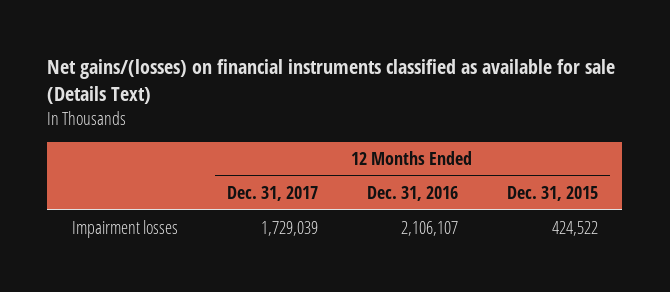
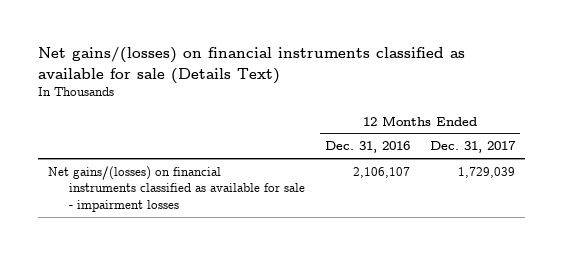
[506,185,598,201] Dec. 31, 2015 -> none
[71,220,178,239] Impairment losses -> [48,165,305,213] Net gains/(losses) on financial instruments classified as available for sale - impairment losses

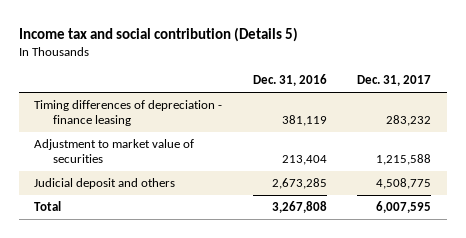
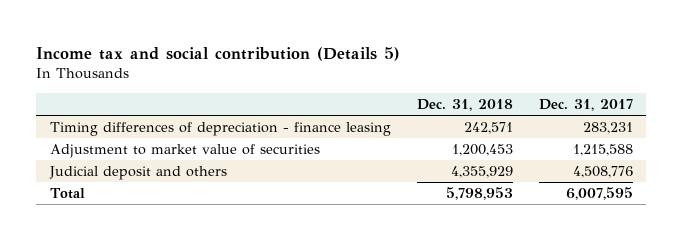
[252,74,327,87] Dec. 31, 2016 -> none
none -> [416,99,513,112] Dec. 31, 2018
[386,115,432,127] 283,232 -> [582,122,633,135] 283,231
[376,178,432,190] 4,508,775 -> [572,166,633,179] 4,508,776

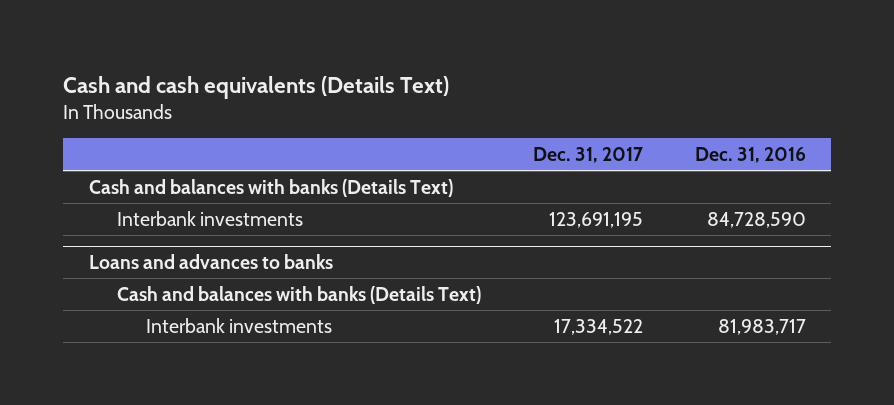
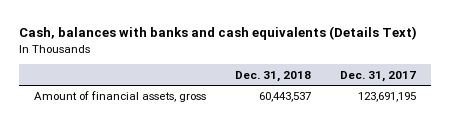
[62,75,449,99] Cash and cash equivalents (Details Text) -> [19,26,418,41] Cash, balances with banks and cash equivalents (Details Text)
[694,146,806,163] Dec. 31, 2016 -> none
none -> [235,70,312,82] Dec. 31, 2018
[88,178,453,197] Cash and balances with banks (Details Text) -> none
[88,254,333,270] Loans and advances to banks -> none
[117,285,482,304] Cash and balances with banks (Details Text) -> none
[146,317,333,333] Interbank investments -> none
[117,210,304,226] Interbank investments -> [34,91,207,103] Amount of financial assets, gross

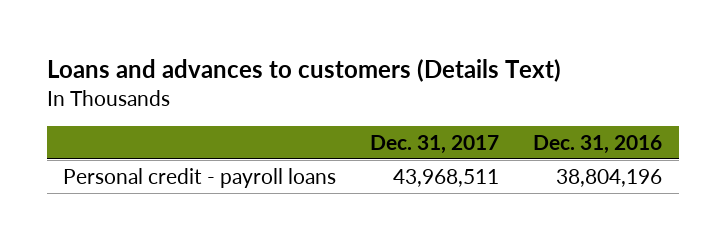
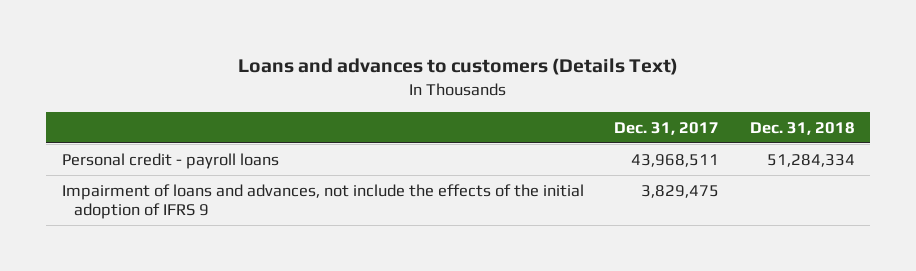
[532,134,662,154] Dec. 31, 2016 -> none
none -> [749,121,855,135] Dec. 31, 2018
none -> [61,183,584,220] Impairment of loans and advances, not include the effects of the initial adoption of IFRS 9

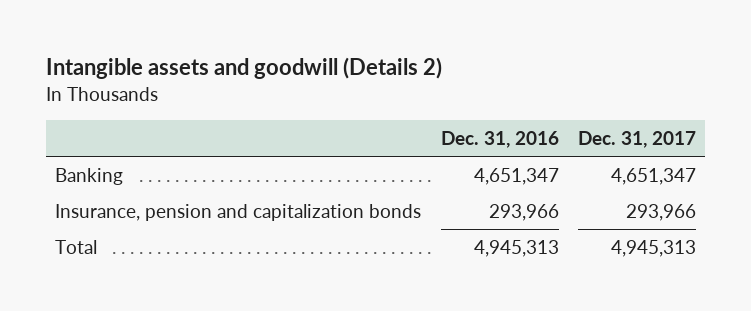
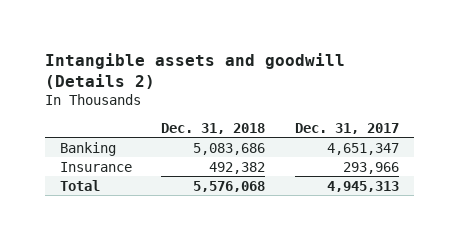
[440,131,559,149] Dec. 31, 2016 -> none
none -> [161,122,266,134] Dec. 31, 2018
[55,203,422,221] Insurance, pension and capitalization bonds -> [59,161,132,172] Insurance

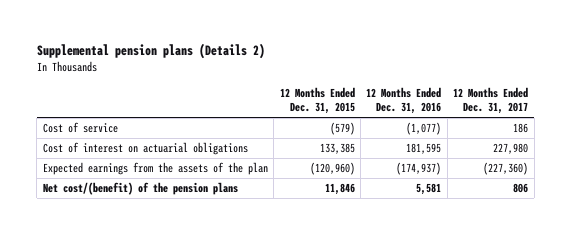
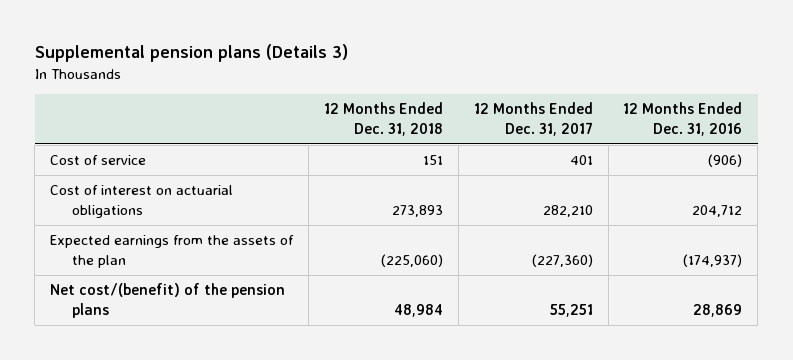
[36,42,265,59] Supplemental pension plans (Details 2) -> [34,44,348,63] Supplemental pension plans (Details 3)
[279,86,355,115] 12 Months Ended Dec. 31, 2015 -> none
none -> [323,102,443,136] 12 Months Ended Dec. 31, 2018
[406,122,442,136] (1,077) -> [708,154,743,168] (906)
[513,123,529,134] 186 -> [569,155,593,166] 401
[406,143,442,155] 181,595 -> [692,204,743,217] 204,712
[493,143,529,155] 227,980 -> [542,204,593,217] 282,210
[416,183,442,196] 5,581 -> [693,303,743,317] 28,869
[513,183,529,194] 806 -> [549,303,593,317] 55,251

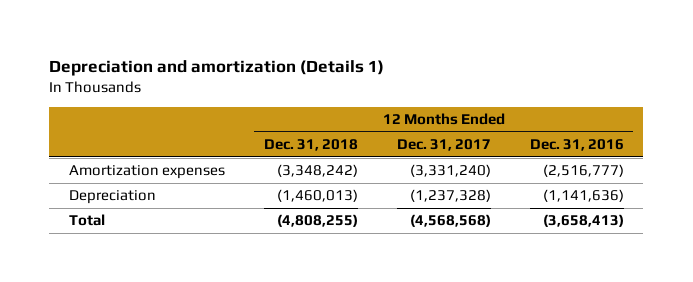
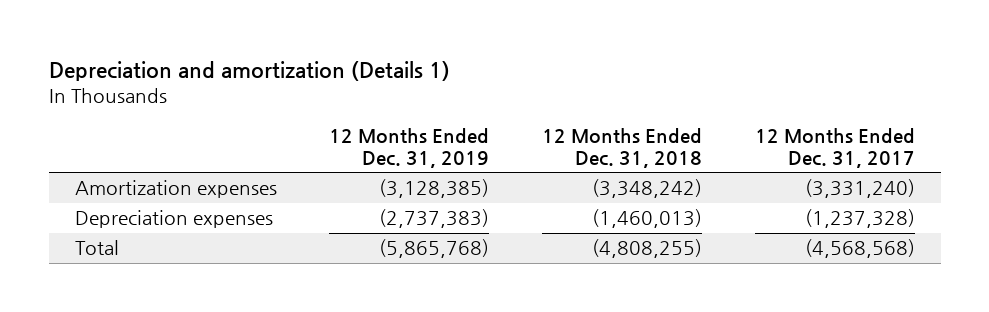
[529,139,624,152] Dec. 31, 2016 -> none
none -> [329,127,490,168] 12 Months Ended Dec. 31, 2019
[68,190,156,205] Depreciation -> [74,210,273,229] Depreciation expenses

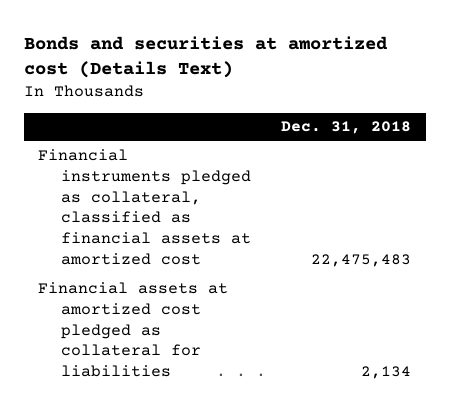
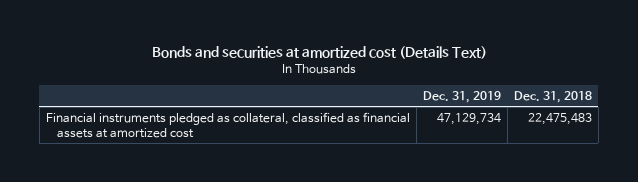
none -> [422,90,501,103] Dec. 31, 2019
[38,281,229,378] Financial assets at amortized cost pledged as collateral for liabilities -> none

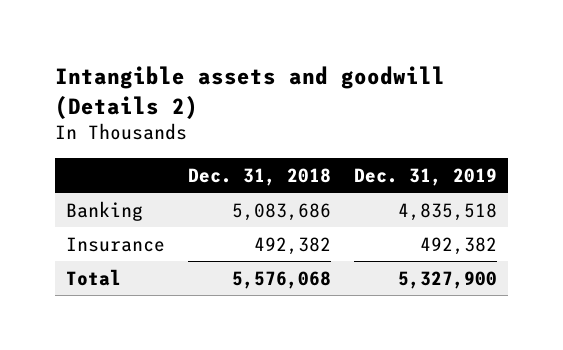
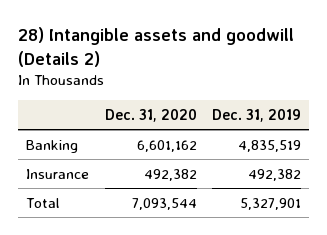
[54,66,445,119] Intangible assets and goodwill (Details 2) -> [18,27,295,67] 28) Intangible assets and goodwill (Details 2)
[187,167,331,186] Dec. 31, 2018 -> none
none -> [104,108,197,122] Dec. 31, 2020
[397,202,497,221] 4,835,518 -> [238,139,302,152] 4,835,519
[397,270,497,289] 5,327,900 -> [240,197,302,210] 5,327,901

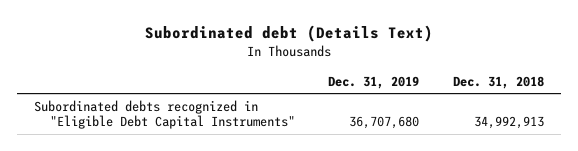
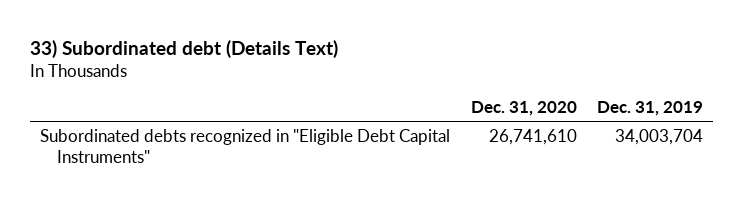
[144,24,433,42] Subordinated debt (Details Text) -> [29,40,338,59] 33) Subordinated debt (Details Text)
[452,75,544,89] Dec. 31, 2018 -> none
none -> [470,101,577,117] Dec. 31, 2020
[349,116,420,130] 36,707,680 -> [615,128,704,145] 34,003,704

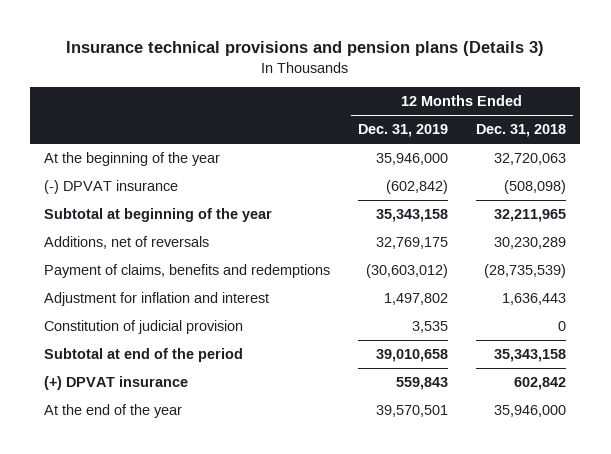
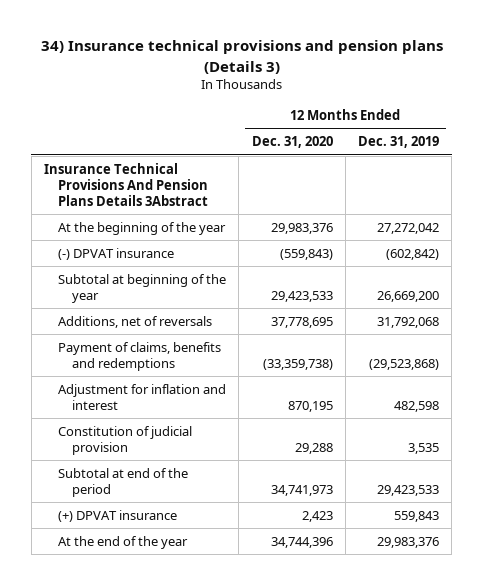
[66,40,545,56] Insurance technical provisions and pension plans (Details 3) -> [40,40,443,74] 34) Insurance technical provisions and pension plans (Details 3)
[476,124,567,138] Dec. 31, 2018 -> none
none -> [251,136,333,149] Dec. 31, 2020
none -> [44,162,208,206] Insurance Technical Provisions And Pension Plans Details 3Abstract
[376,153,449,166] 35,946,000 -> [377,222,440,234] 27,272,042
[376,209,449,223] 35,343,158 -> [377,290,440,302] 26,669,200
[376,237,449,250] 32,769,175 -> [377,316,440,328] 31,792,068
[366,264,449,279] (30,603,012) -> [369,358,440,370] (29,523,868)
[384,293,449,306] 1,497,802 -> [394,400,440,412] 482,598
[376,349,449,363] 39,010,658 -> [377,484,440,496] 29,423,533
[376,405,449,418] 39,570,501 -> [377,536,440,548] 29,983,376

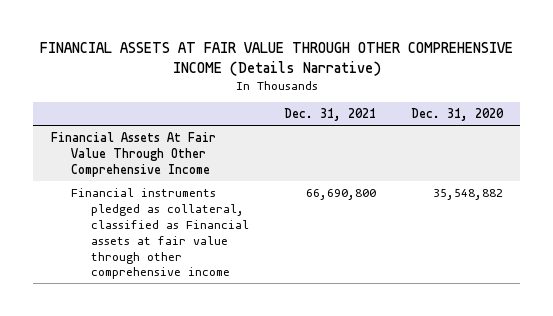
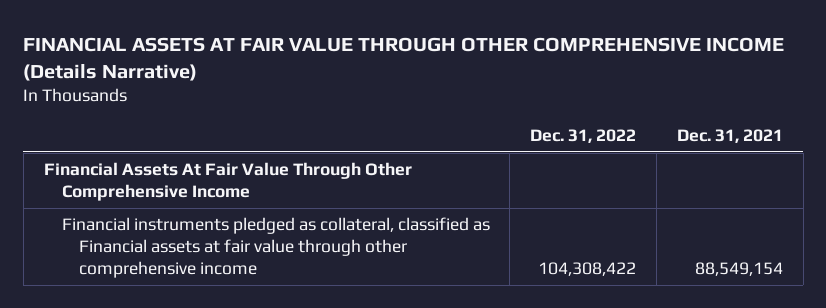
[410,108,504,122] Dec. 31, 2020 -> none
none -> [530,129,637,144] Dec. 31, 2022
[305,188,376,200] 66,690,800 -> [694,261,783,276] 88,549,154

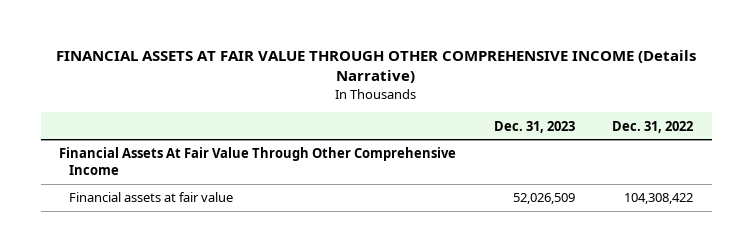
[676,129,783,144] Dec. 31, 2021 -> none
none -> [493,120,575,133] Dec. 31, 2023
[61,217,490,278] Financial instruments pledged as collateral, classified as Financial assets at fair value through other comprehensive income -> [69,192,234,203] Financial assets at fair value

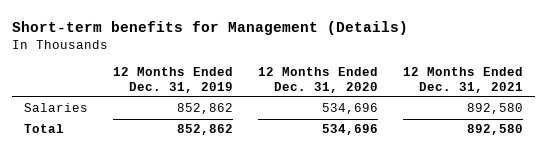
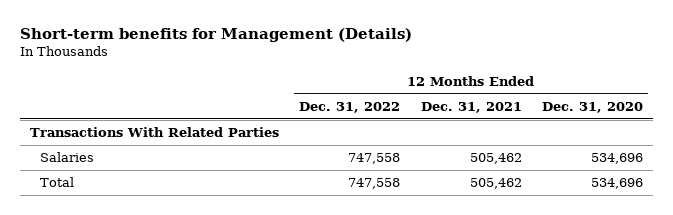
[113,66,234,93] 12 Months Ended Dec. 31, 2019 -> none
none -> [299,101,401,113] Dec. 31, 2022
none -> [29,127,279,138] Transactions With Related Parties
[467,103,524,115] 892,580 -> [469,153,522,165] 505,462
[467,124,524,136] 892,580 -> [469,178,522,190] 505,462

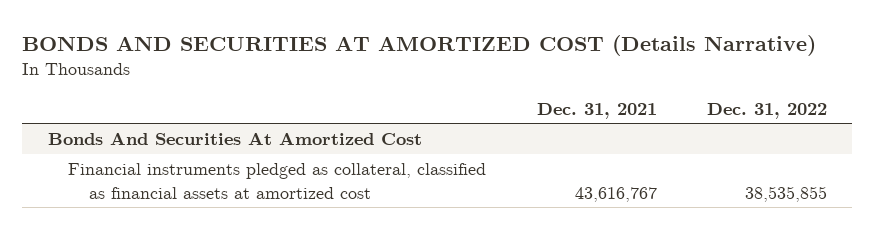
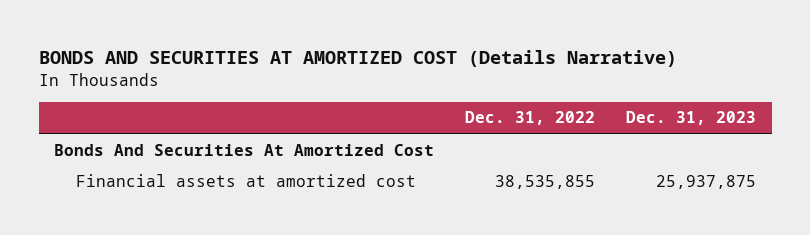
[536,102,657,119] Dec. 31, 2021 -> none
none -> [626,111,757,126] Dec. 31, 2023
[68,163,487,199] Financial instruments pledged as collateral, classified as financial assets at amortized cost -> [75,173,416,187] Financial assets at amortized cost

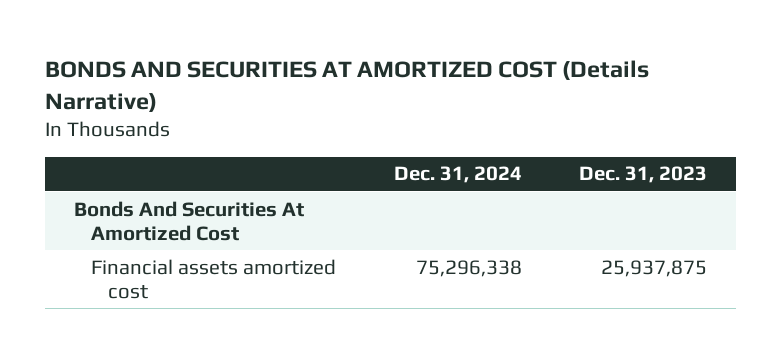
[465,111,596,126] Dec. 31, 2022 -> none
none -> [393,166,522,184] Dec. 31, 2024
[75,173,416,187] Financial assets at amortized cost -> [91,258,337,300] Financial assets amortized cost

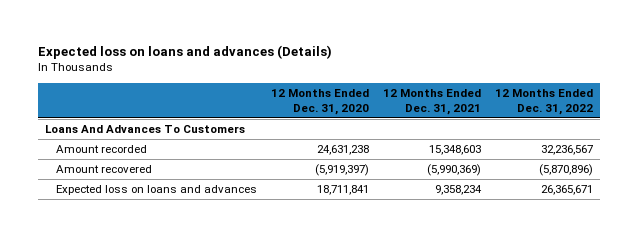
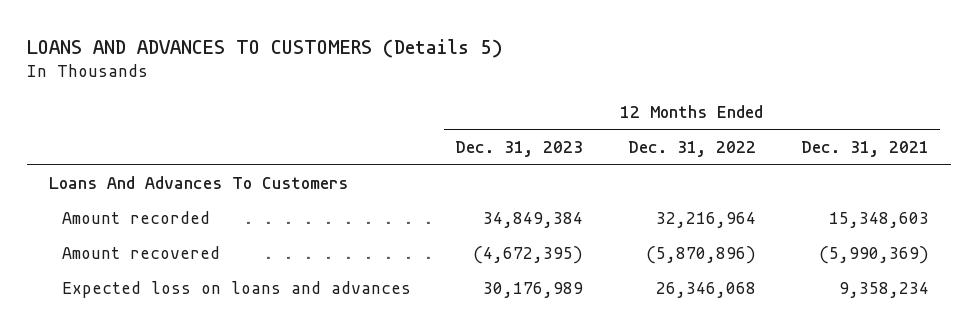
[38,45,333,60] Expected loss on loans and advances (Details) -> [26,38,503,58] LOANS AND ADVANCES TO CUSTOMERS (Details 5)
[270,89,369,115] 12 Months Ended Dec. 31, 2020 -> none
none -> [455,141,584,158] Dec. 31, 2023
[541,145,594,156] 32,236,567 -> [656,212,757,229] 32,216,964
[541,185,594,196] 26,365,671 -> [656,282,757,299] 26,346,068

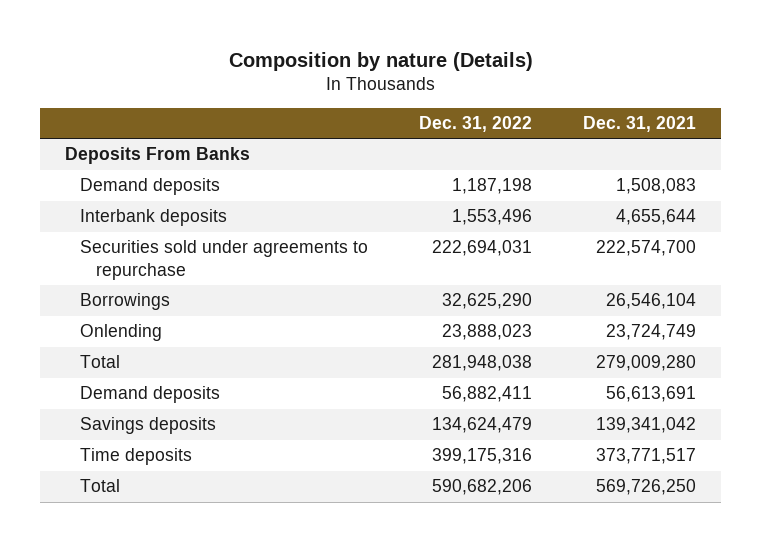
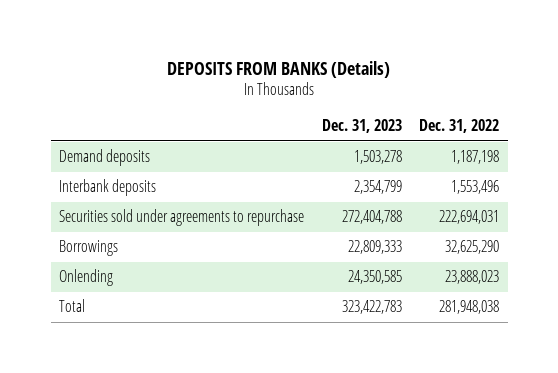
[228,51,533,71] Composition by nature (Details) -> [167,60,391,78] DEPOSITS FROM BANKS (Details)
[582,115,696,132] Dec. 31, 2021 -> none
none -> [321,119,402,134] Dec. 31, 2023
[65,147,251,165] Deposits From Banks -> none
[80,386,221,404] Demand deposits -> none
[80,417,217,435] Savings deposits -> none
[80,448,193,466] Time deposits -> none
[80,479,121,493] Total -> none

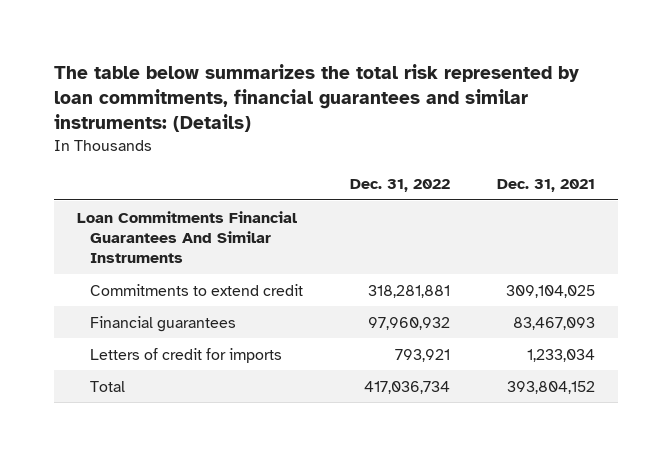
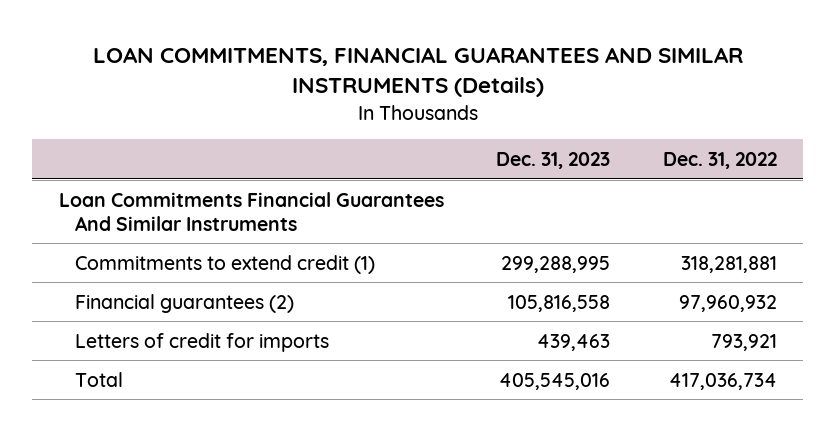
[54,64,580,133] The table below summarizes the total risk represented by loan commitments, financial guarantees and similar instruments: (Details) -> [92,46,743,98] LOAN COMMITMENTS, FINANCIAL GUARANTEES AND SIMILAR INSTRUMENTS (Details)
[496,178,595,192] Dec. 31, 2021 -> none
none -> [496,151,611,169] Dec. 31, 2023
[90,283,304,296] Commitments to extend credit -> [74,254,375,274] Commitments to extend credit (1)
[90,315,237,332] Financial guarantees -> [74,293,294,313] Financial guarantees (2)

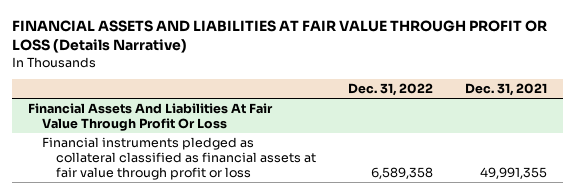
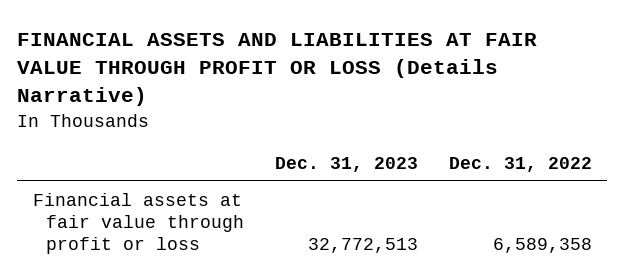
[464,83,547,97] Dec. 31, 2021 -> none
none -> [274,156,418,172] Dec. 31, 2023
[27,103,273,131] Financial Assets And Liabilities At Fair Value Through Profit Or Loss -> none
[41,137,316,180] Financial instruments pledged as collateral classified as financial assets at fair value through profit or loss -> [32,192,244,255] Financial assets at fair value through profit or loss

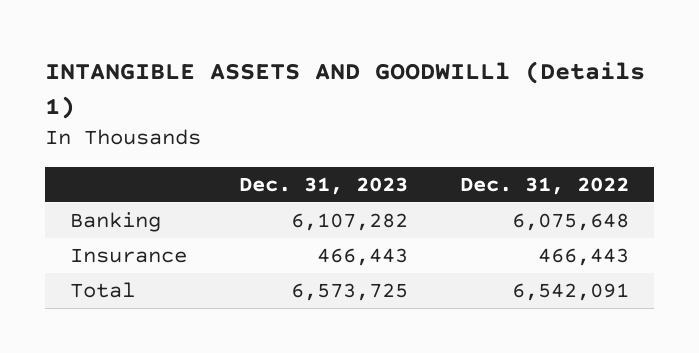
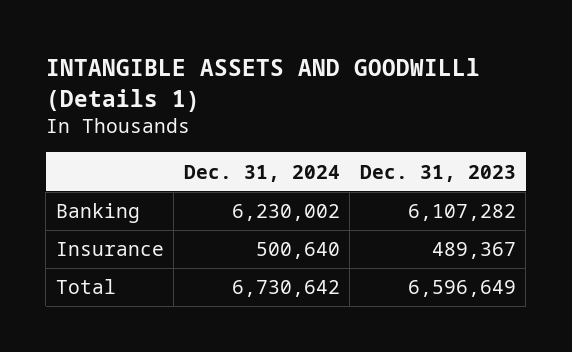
[459,176,629,195] Dec. 31, 2022 -> none
none -> [183,164,340,182] Dec. 31, 2024
[317,248,409,267] 466,443 -> [431,242,516,260] 489,367
[291,283,409,302] 6,573,725 -> [407,280,516,298] 6,596,649

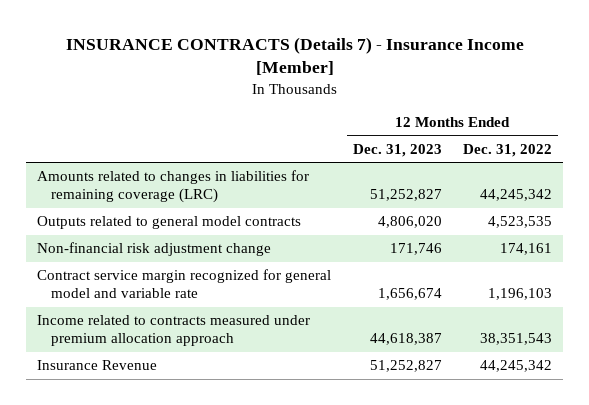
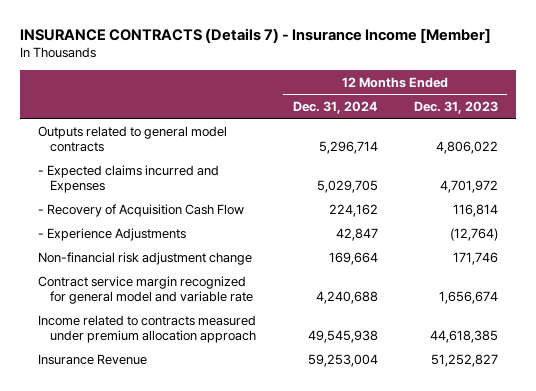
[463,143,553,157] Dec. 31, 2022 -> none
none -> [292,100,378,114] Dec. 31, 2024
[37,170,310,204] Amounts related to changes in liabilities for remaining coverage (LRC) -> none
[377,216,442,229] 4,806,020 -> [435,140,498,154] 4,806,022
none -> [37,164,219,193] - Expected claims incurred and Expenses
none -> [37,203,244,217] - Recovery of Acquisition Cash Flow
none -> [37,227,186,241] - Experience Adjustments
[369,333,442,346] 44,618,387 -> [429,329,498,343] 44,618,385

